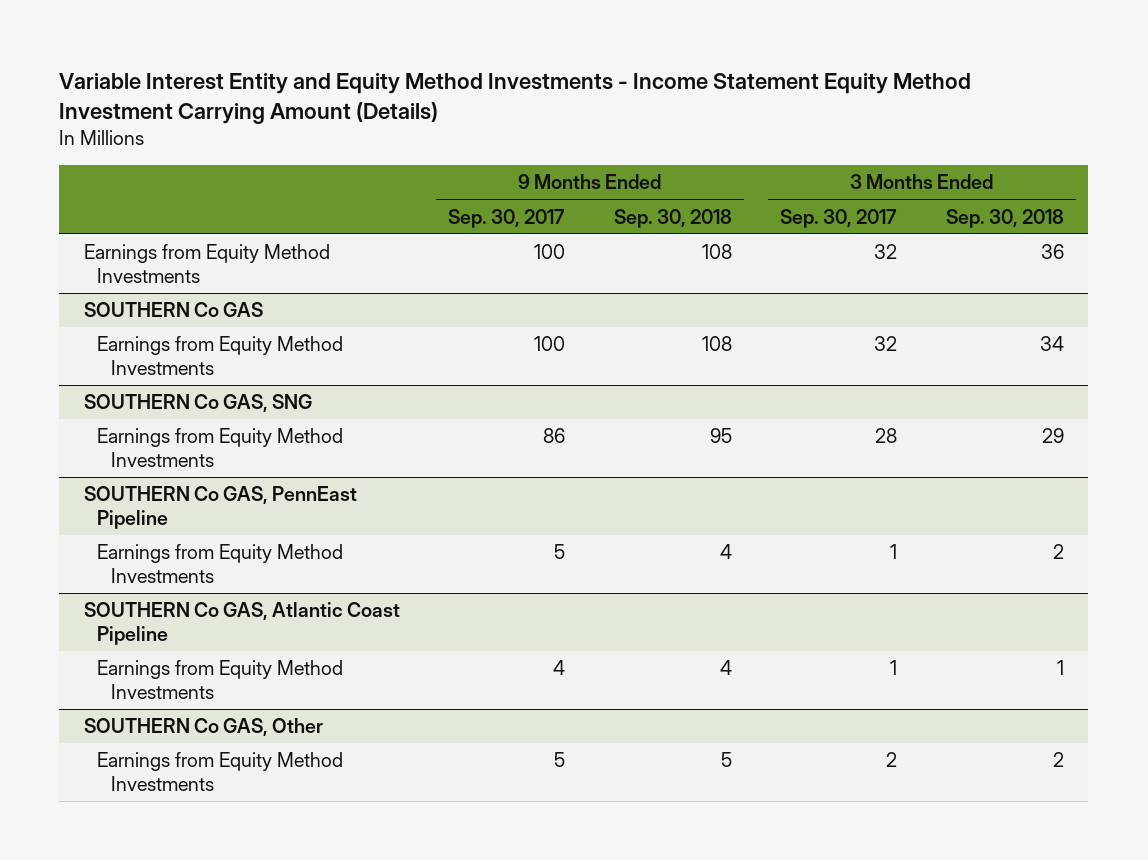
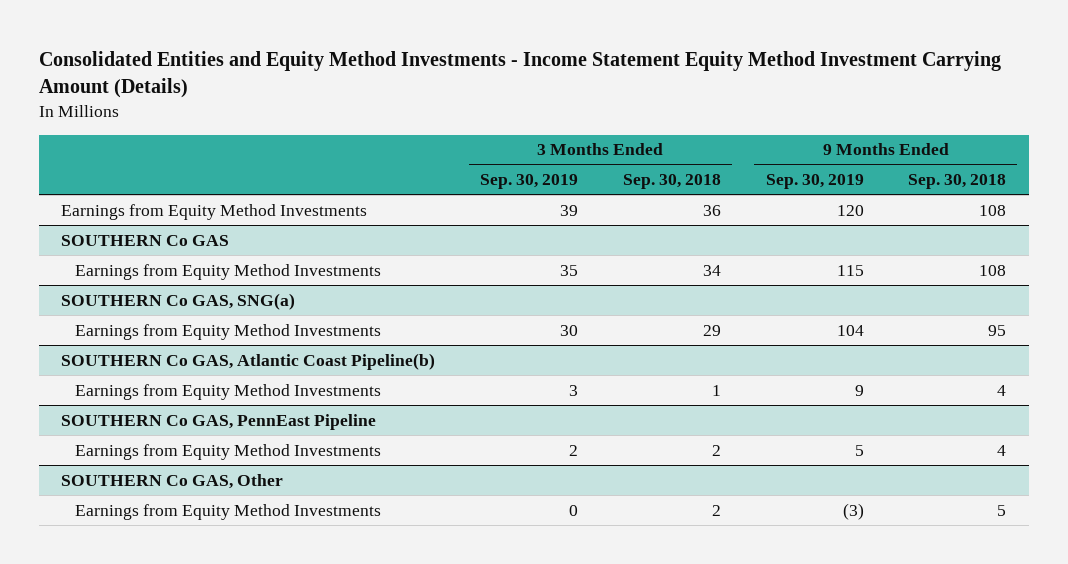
[59,73,972,125] Variable Interest Entity and Equity Method Investments - Income Statement Equity Method Investment Carrying Amount (Details) -> [38,51,1001,99] Consolidated Entities and Equity Method Investments - Income Statement Equity Method Investment Carrying Amount (Details)
[448,208,566,228] Sep. 30, 2017 -> none
[780,208,898,228] Sep. 30, 2017 -> none
none -> [480,174,579,190] Sep. 30, 2019
none -> [765,174,864,190] Sep. 30, 2019
[83,394,312,413] SOUTHERN Co GAS, SNG -> [61,292,296,310] SOUTHERN Co GAS, SNG(a)
none -> [61,352,436,370] SOUTHERN Co GAS, Atlantic Coast Pipeline(b)
none -> [74,383,381,400] Earnings from Equity Method Investments
[83,602,400,645] SOUTHERN Co GAS, Atlantic Coast Pipeline -> none
[97,660,344,699] Earnings from Equity Method Investments -> none

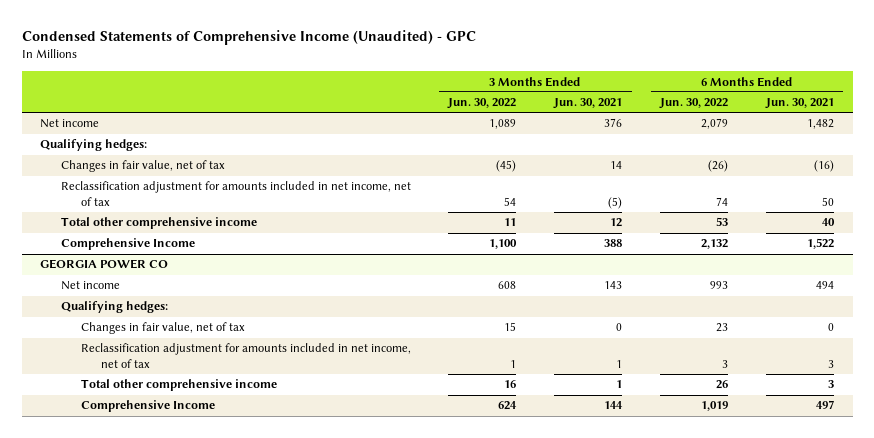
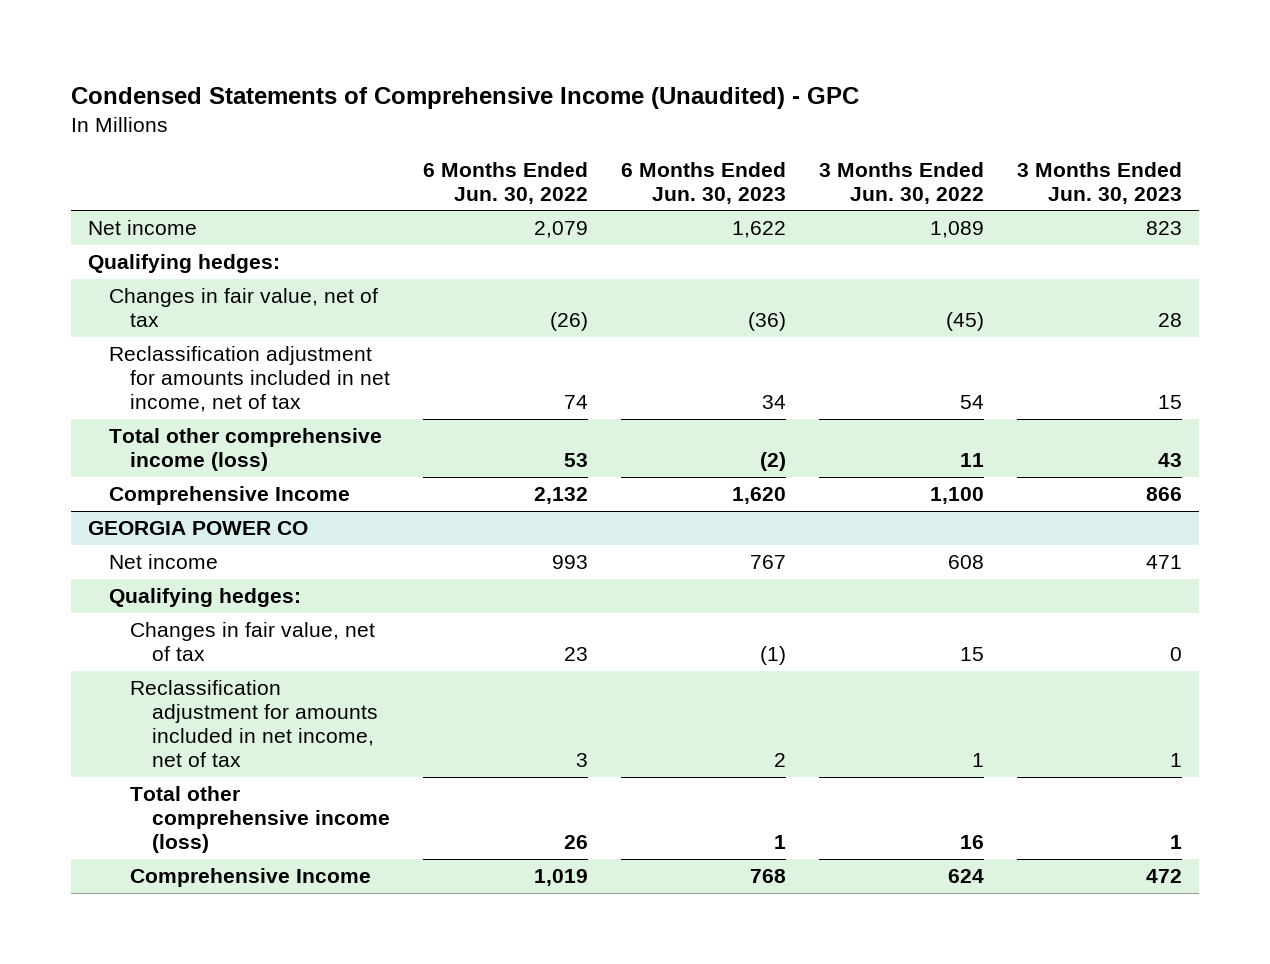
[553,98,623,110] Jun. 30, 2021 -> none
[764,98,834,110] Jun. 30, 2021 -> none
none -> [621,161,787,204] 6 Months Ended Jun. 30, 2023
none -> [1017,161,1183,204] 3 Months Ended Jun. 30, 2023
[60,217,257,230] Total other comprehensive income -> [109,428,383,472] Total other comprehensive income (loss)
[80,379,277,392] Total other comprehensive income -> [130,786,390,854] Total other comprehensive income (loss)

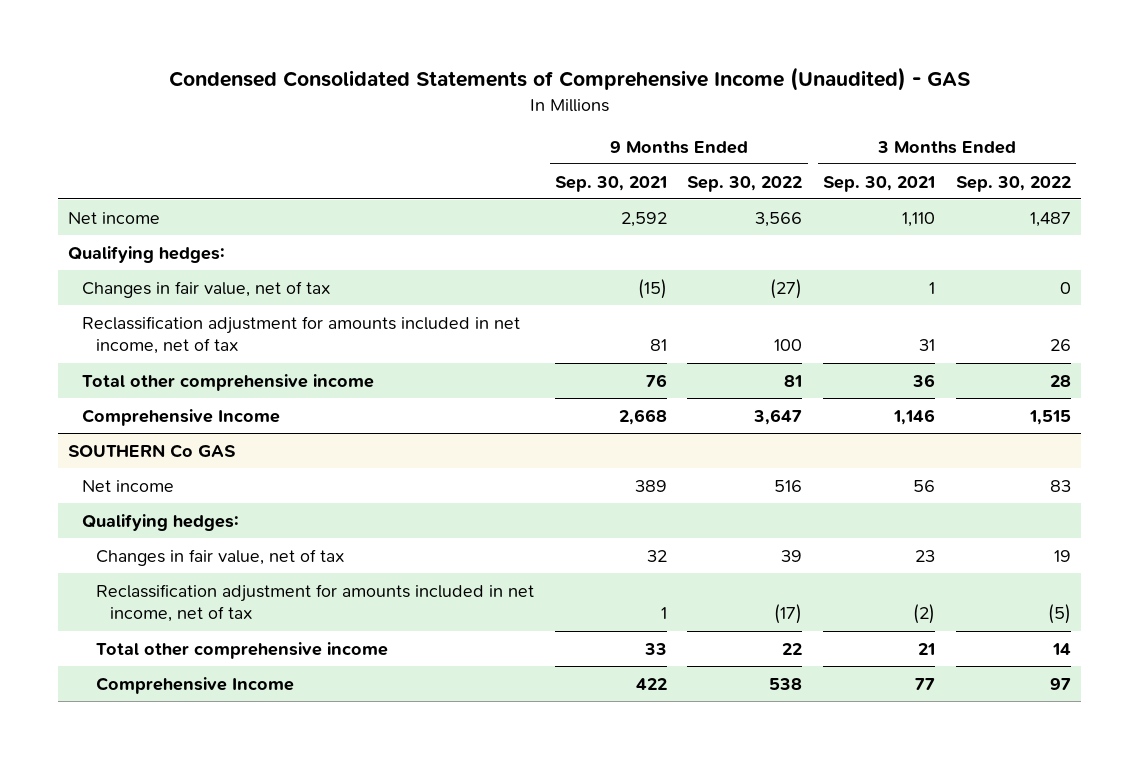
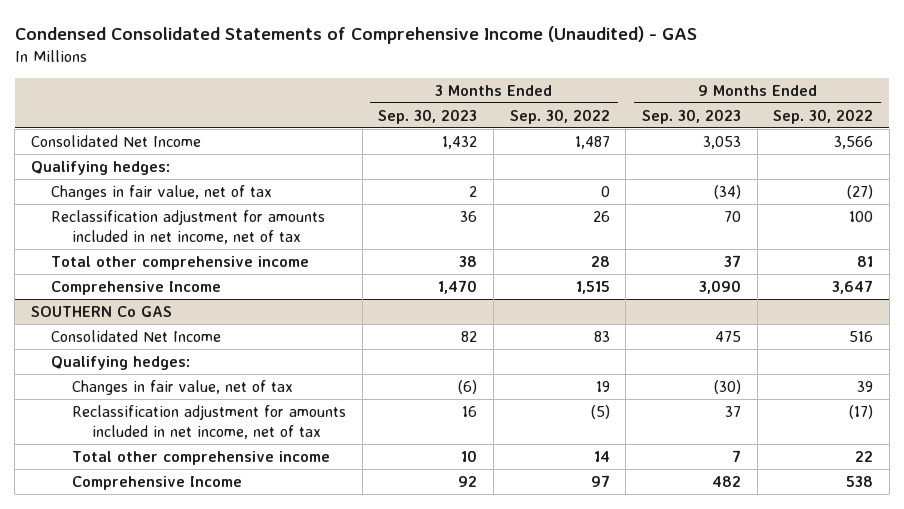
[554,175,667,192] Sep. 30, 2021 -> none
[823,175,936,192] Sep. 30, 2021 -> none
none -> [378,108,478,124] Sep. 30, 2023
none -> [641,108,741,124] Sep. 30, 2023
[68,211,161,224] Net income -> [30,134,201,147] Consolidated Net Income
[82,479,175,492] Net income -> [51,329,222,342] Consolidated Net Income

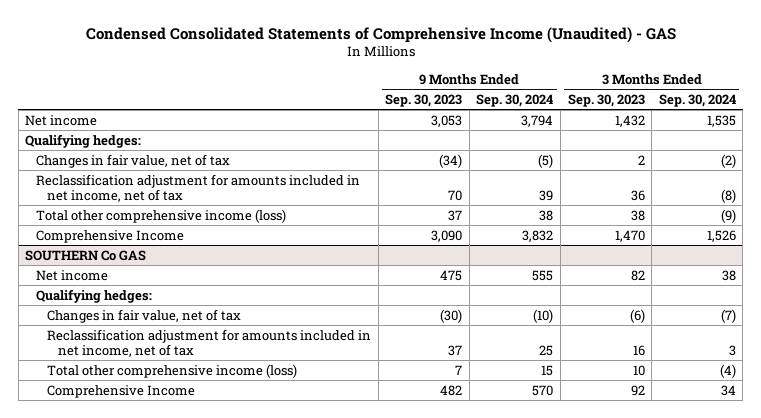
[509,108,610,124] Sep. 30, 2022 -> none
[773,108,874,124] Sep. 30, 2022 -> none
none -> [476,94,554,108] Sep. 30, 2024
none -> [658,94,736,108] Sep. 30, 2024
[30,134,201,147] Consolidated Net Income -> [25,114,98,126] Net income
[51,255,310,270] Total other comprehensive income -> [36,208,287,223] Total other comprehensive income (loss)
[51,329,222,342] Consolidated Net Income -> [36,269,109,281] Net income
[71,450,330,465] Total other comprehensive income -> [47,363,298,378] Total other comprehensive income (loss)

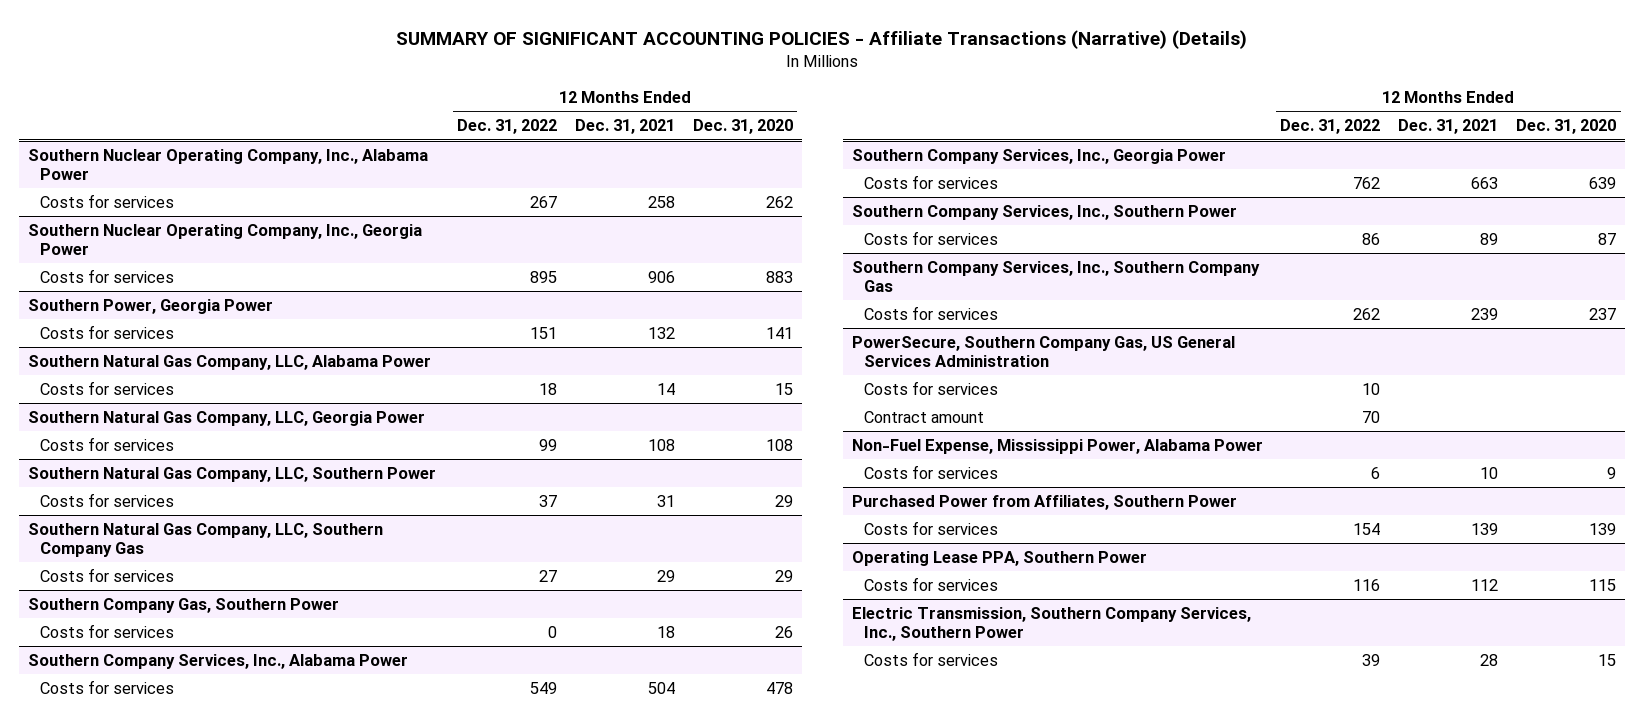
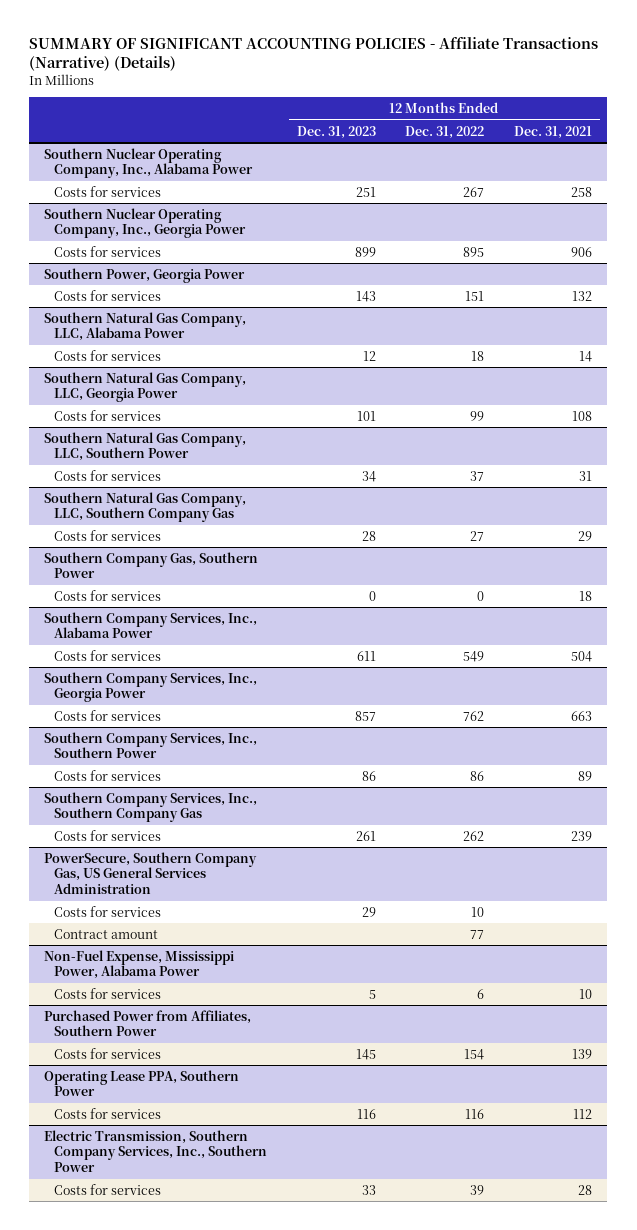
[692,119,793,135] Dec. 31, 2020 -> none
none -> [296,125,376,139] Dec. 31, 2023
[1362,410,1381,423] 70 -> [470,929,485,939] 77

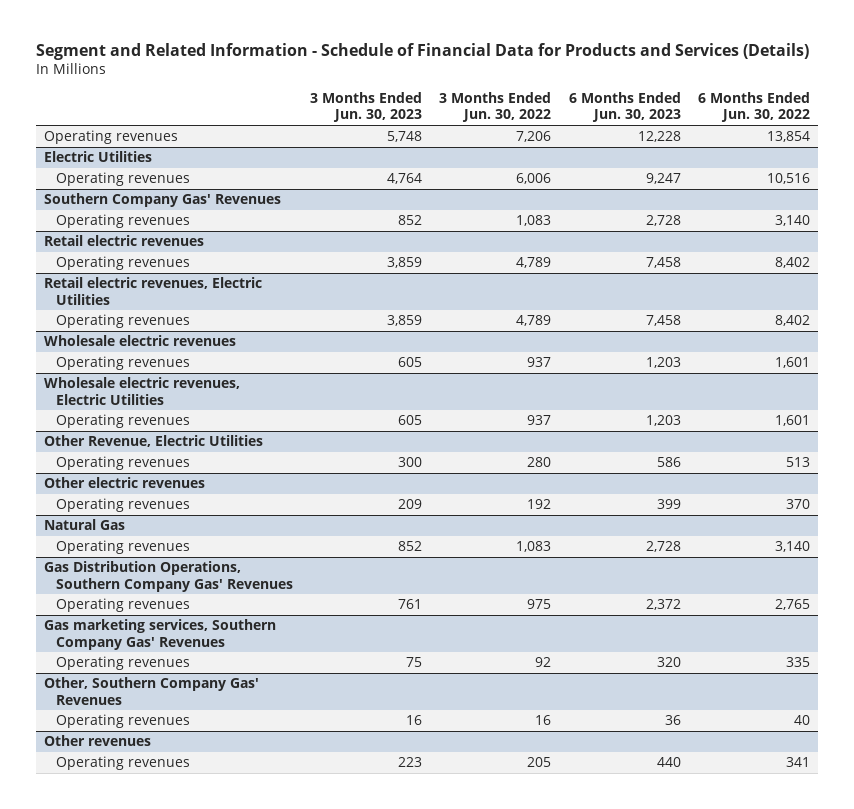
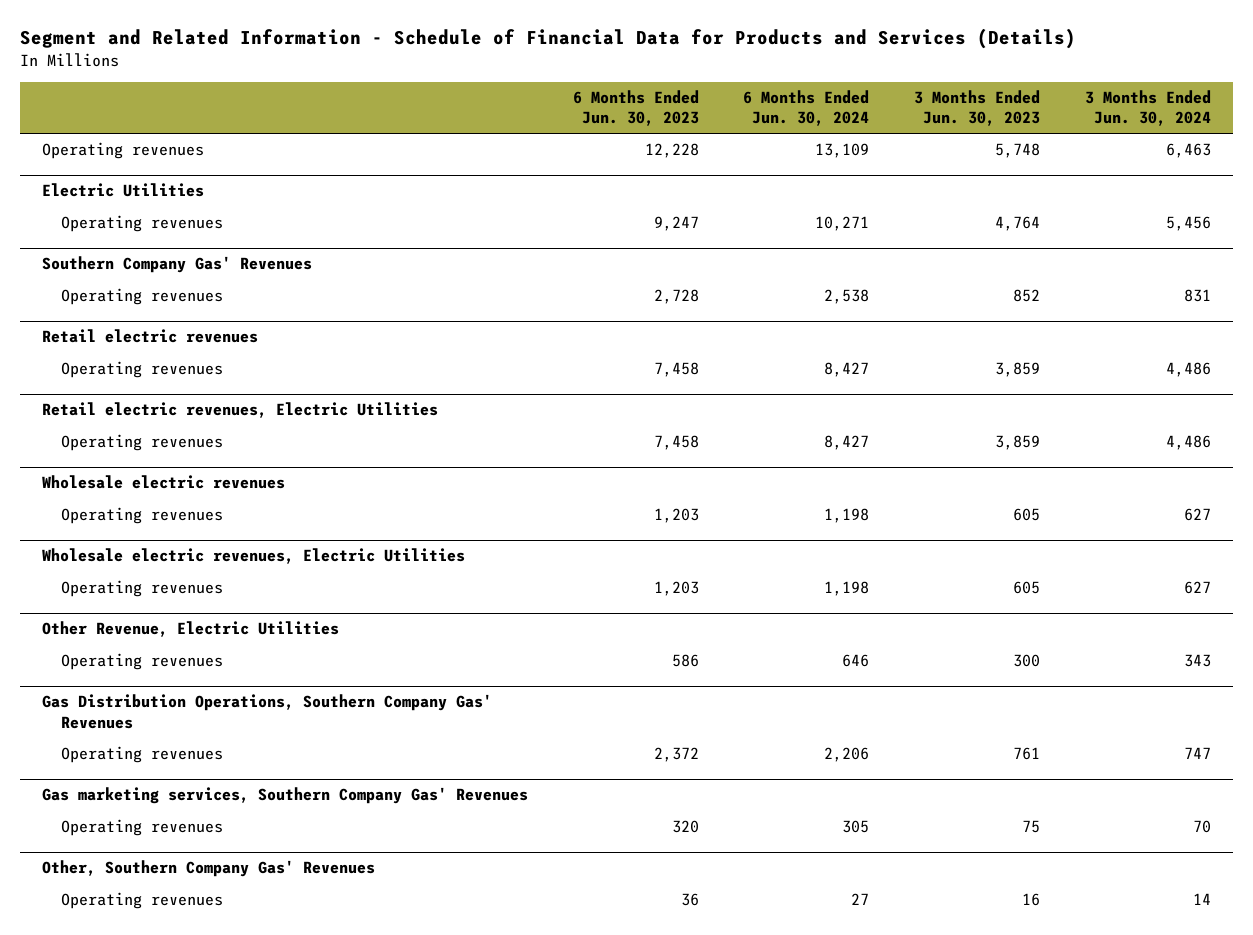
[439,91,552,123] 3 Months Ended Jun. 30, 2022 -> none
[697,91,810,123] 6 Months Ended Jun. 30, 2022 -> none
none -> [743,89,870,127] 6 Months Ended Jun. 30, 2024
none -> [1084,89,1211,127] 3 Months Ended Jun. 30, 2024
[44,477,206,489] Other electric revenues -> none
[56,498,191,513] Operating revenues -> none
[44,519,126,531] Natural Gas -> none
[56,540,191,555] Operating revenues -> none
[44,735,152,747] Other revenues -> none
[56,756,191,771] Operating revenues -> none

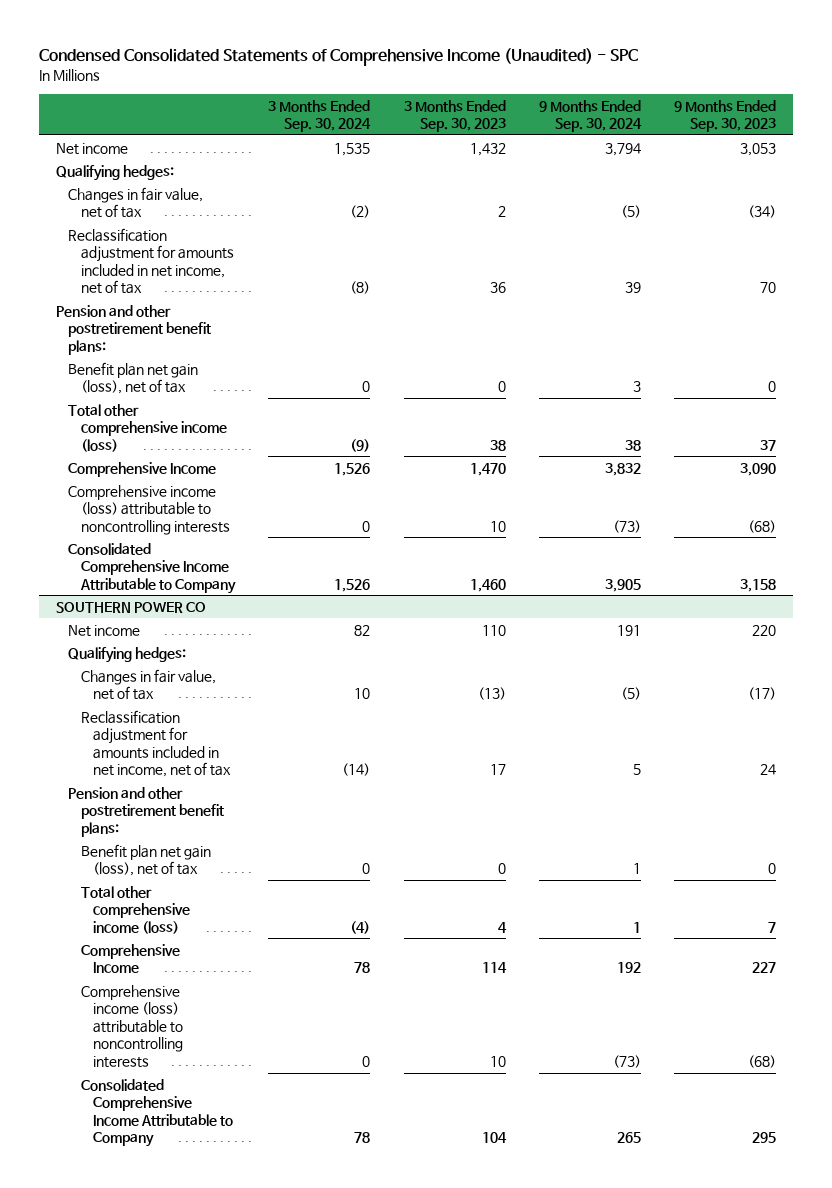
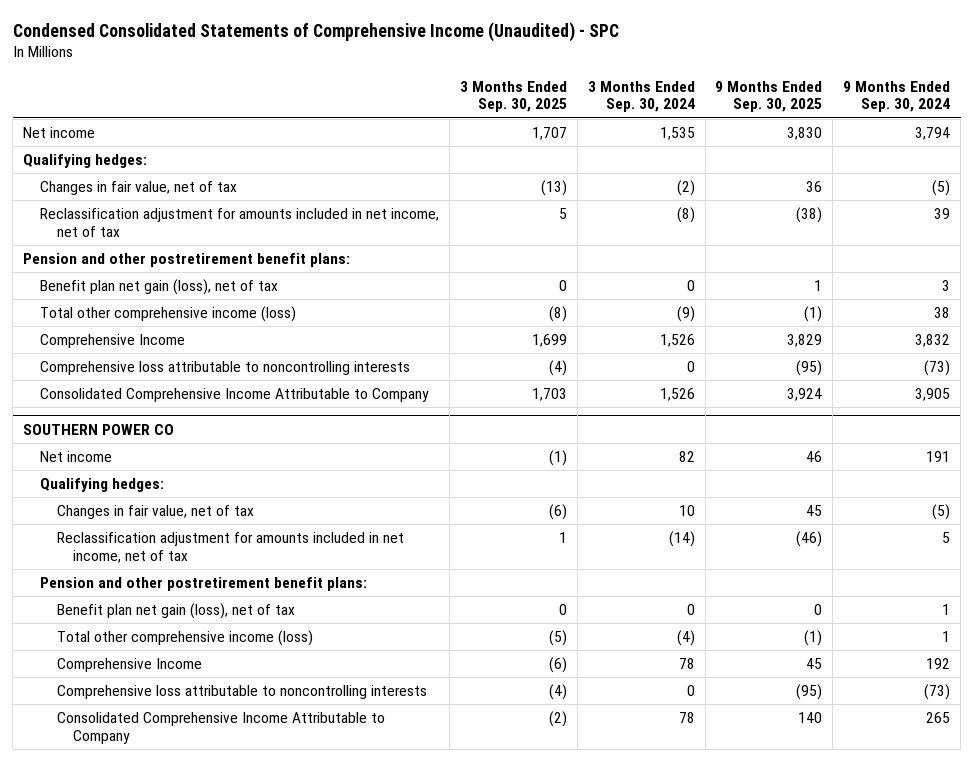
[403,99,506,133] 3 Months Ended Sep. 30, 2023 -> none
[674,99,777,133] 9 Months Ended Sep. 30, 2023 -> none
none -> [459,80,567,113] 3 Months Ended Sep. 30, 2025
none -> [715,80,823,113] 9 Months Ended Sep. 30, 2025
[68,484,230,535] Comprehensive income (loss) attributable to noncontrolling interests -> [40,361,411,376] Comprehensive loss attributable to noncontrolling interests
[80,984,184,1069] Comprehensive income (loss) attributable to noncontrolling interests -> [56,685,427,700] Comprehensive loss attributable to noncontrolling interests

